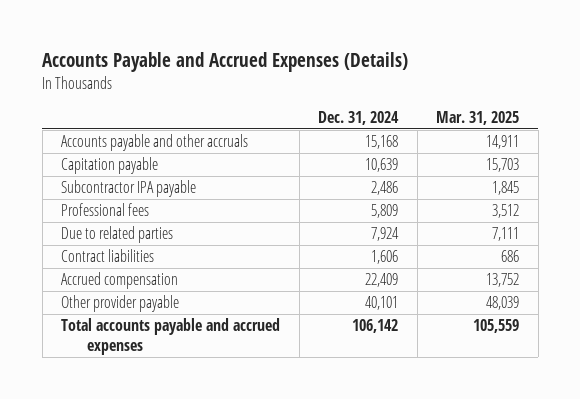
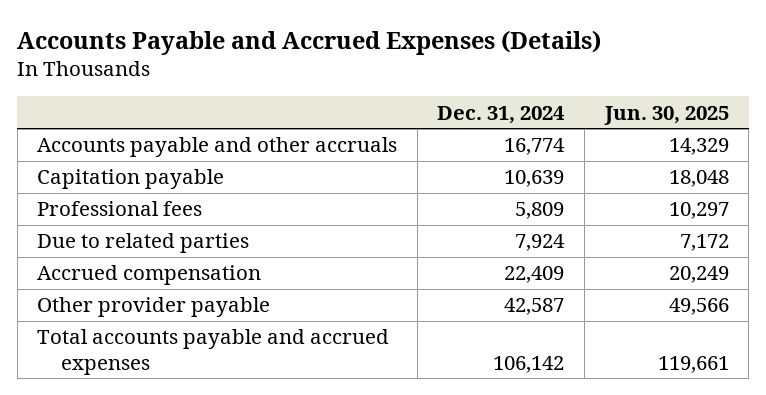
[436,110,520,125] Mar. 31, 2025 -> none
none -> [603,105,729,125] Jun. 30, 2025
[365,135,399,150] 15,168 -> [504,138,566,156] 16,774
[61,180,197,198] Subcontractor IPA payable -> none
[61,249,155,263] Contract liabilities -> none
[365,296,399,311] 40,101 -> [504,298,565,316] 42,587

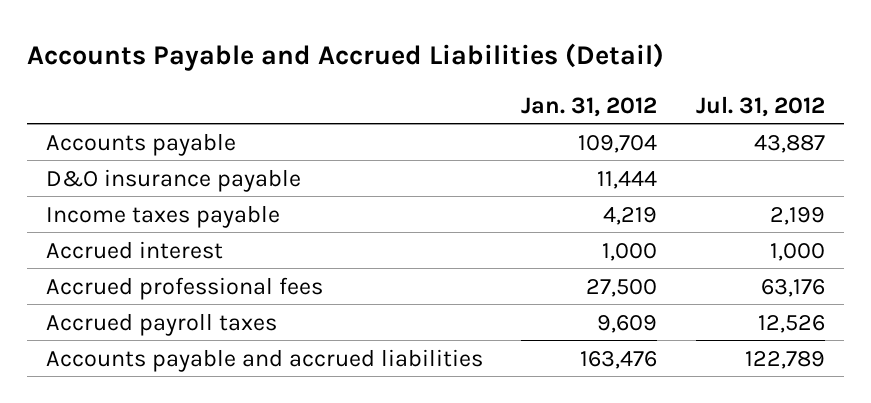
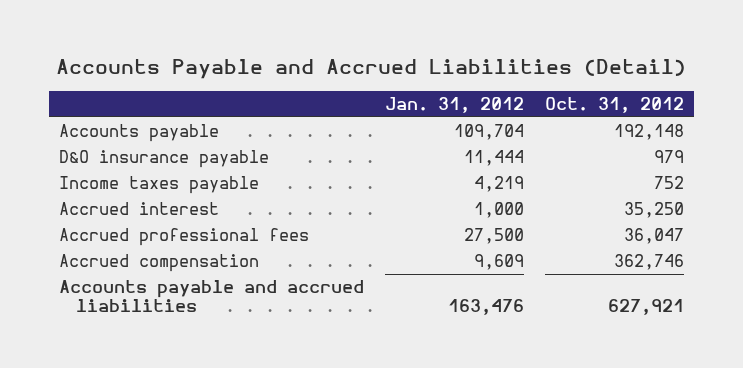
[695,95,825,117] Jul. 31, 2012 -> none
none -> [544,96,684,113] Oct. 31, 2012
[46,312,278,336] Accrued payroll taxes -> [59,254,260,273] Accrued compensation

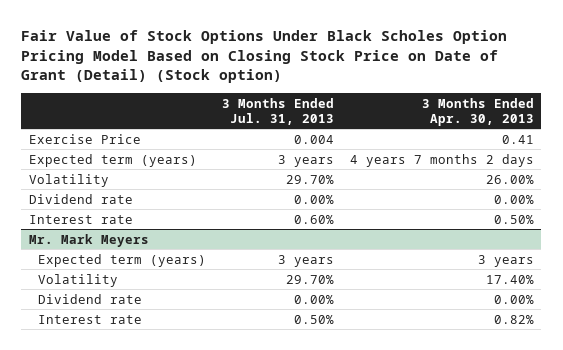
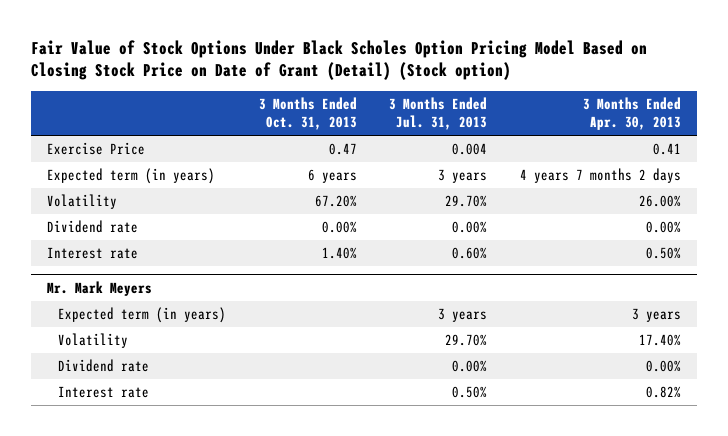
none -> [258,97,357,131] 3 Months Ended Oct. 31, 2013
[29,153,198,167] Expected term (years) -> [47,168,216,185] Expected term (in years)
[38,253,207,267] Expected term (years) -> [58,307,227,324] Expected term (in years)

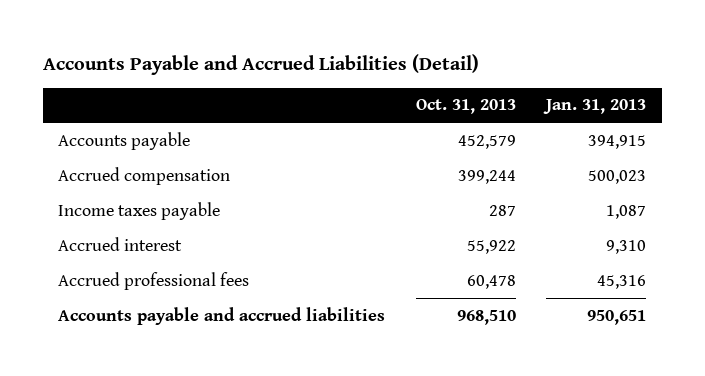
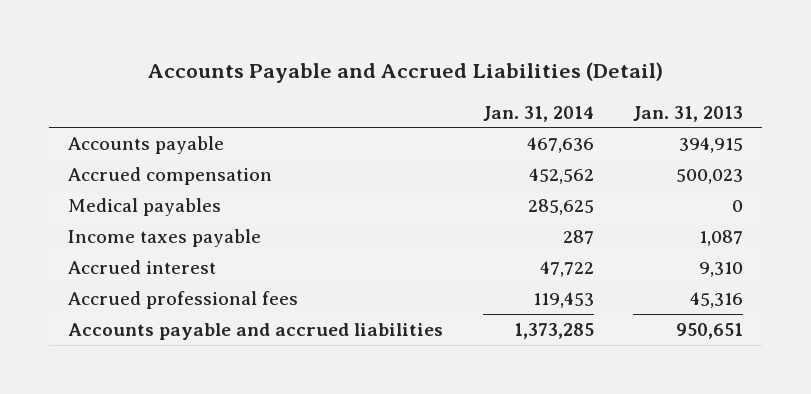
[415,99,516,115] Oct. 31, 2013 -> none
none -> [482,105,594,122] Jan. 31, 2014
none -> [68,197,222,216] Medical payables

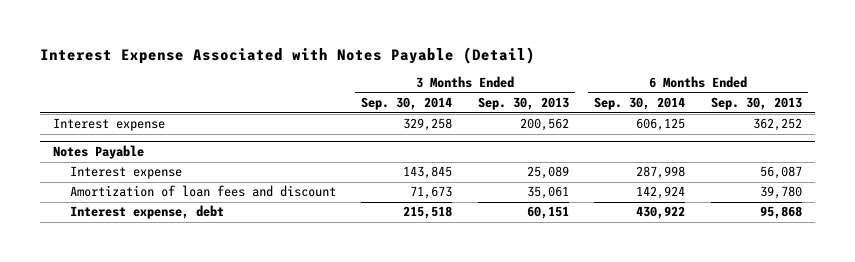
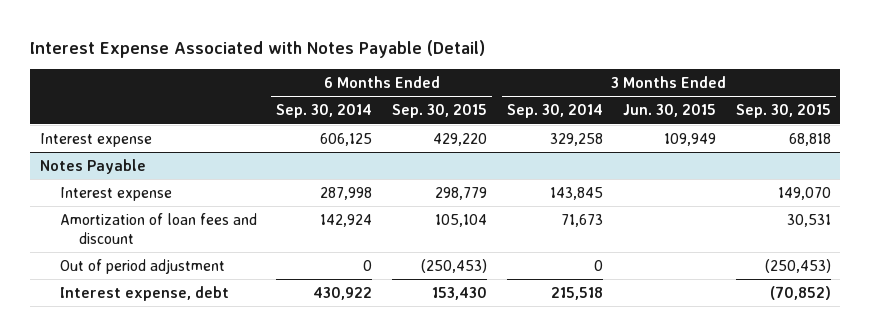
[477,97,569,111] Sep. 30, 2013 -> none
[711,97,803,111] Sep. 30, 2013 -> none
none -> [392,104,488,119] Sep. 30, 2015
none -> [622,104,716,118] Jun. 30, 2015
none -> [735,104,831,119] Sep. 30, 2015
none -> [59,258,225,274] Out of period adjustment

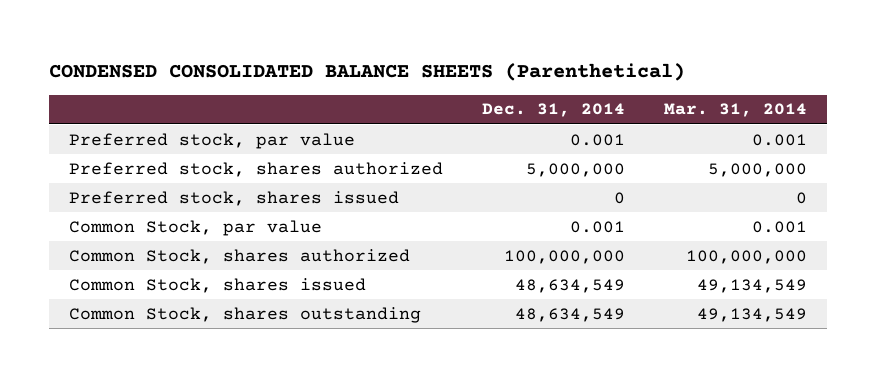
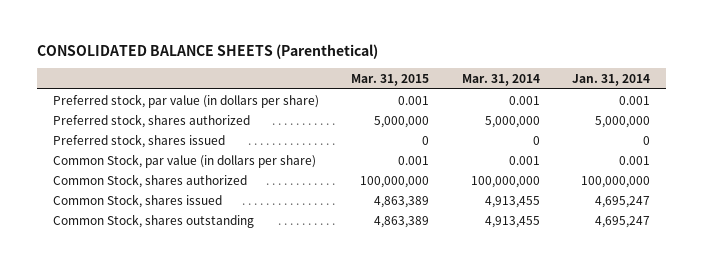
[49,62,686,81] CONDENSED CONSOLIDATED BALANCE SHEETS (Parenthetical) -> [37,44,379,60] CONSOLIDATED BALANCE SHEETS (Parenthetical)
[481,103,625,118] Dec. 31, 2014 -> none
none -> [351,73,430,86] Mar. 31, 2015
none -> [571,73,650,86] Jan. 31, 2014
[68,132,355,149] Preferred stock, par value -> [53,93,320,108] Preferred stock, par value (in dollars per share)
[68,219,322,236] Common Stock, par value -> [53,153,317,168] Common Stock, par value (in dollars per share)
[696,278,807,293] 49,134,549 -> [484,195,540,208] 4,913,455
[696,307,807,322] 49,134,549 -> [484,215,540,228] 4,913,455

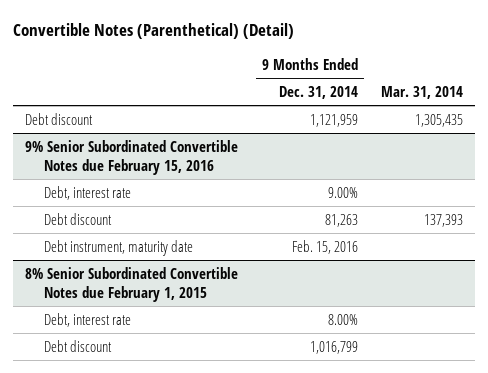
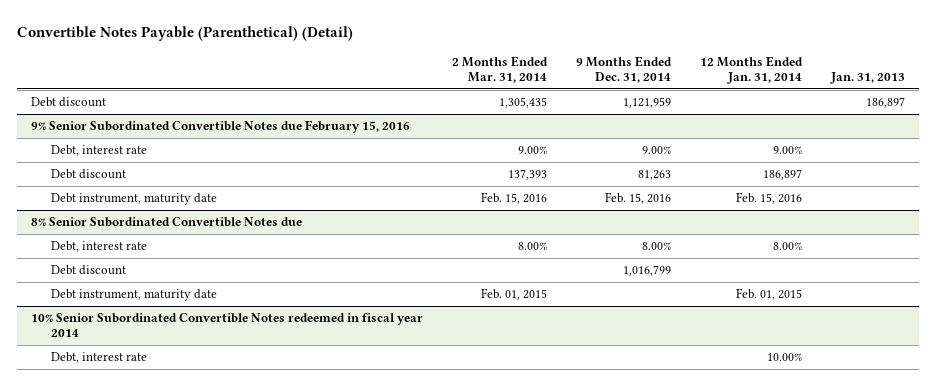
[12,22,294,39] Convertible Notes (Parenthetical) (Detail) -> [16,26,353,42] Convertible Notes Payable (Parenthetical) (Detail)
[381,85,464,99] Mar. 31, 2014 -> none
none -> [452,56,549,84] 2 Months Ended Mar. 31, 2014
none -> [699,56,803,85] 12 Months Ended Jan. 31, 2014
none -> [829,72,905,85] Jan. 31, 2013
[24,266,238,302] 8% Senior Subordinated Convertible Notes due February 1, 2015 -> [31,217,303,228] 8% Senior Subordinated Convertible Notes due
none -> [50,289,217,302] Debt instrument, maturity date
none -> [31,313,424,338] 10% Senior Subordinated Convertible Notes redeemed in fiscal year 2014
none -> [50,352,147,364] Debt, interest rate

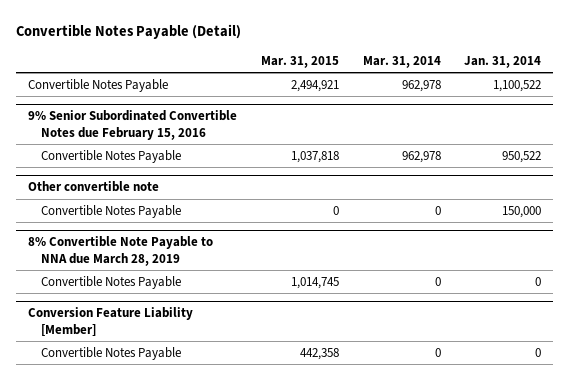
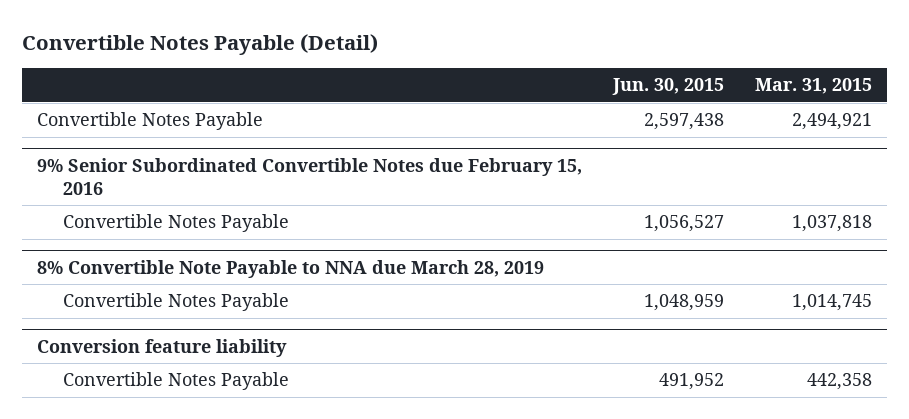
[362,55,441,68] Mar. 31, 2014 -> none
[464,55,542,68] Jan. 31, 2014 -> none
none -> [611,78,724,96] Jun. 30, 2015
[28,181,160,193] Other convertible note -> none
[40,204,181,218] Convertible Notes Payable -> none
[28,307,194,336] Conversion Feature Liability [Member] -> [37,338,288,357] Conversion feature liability

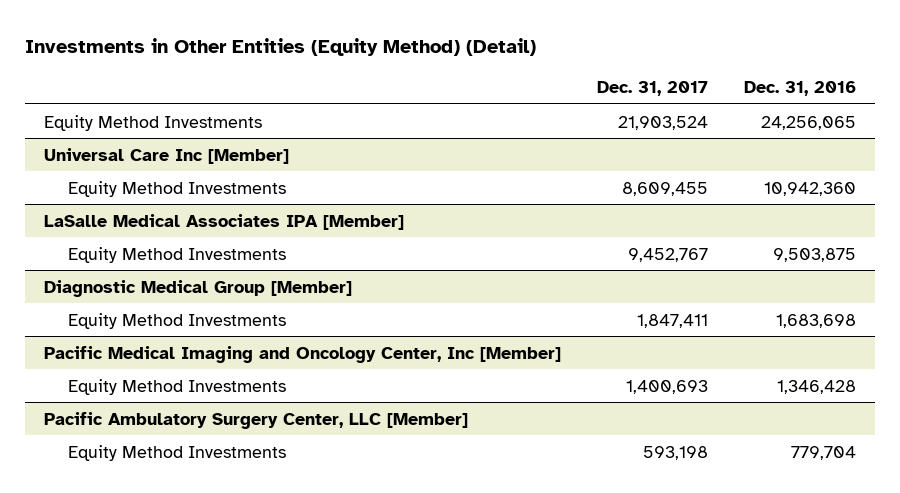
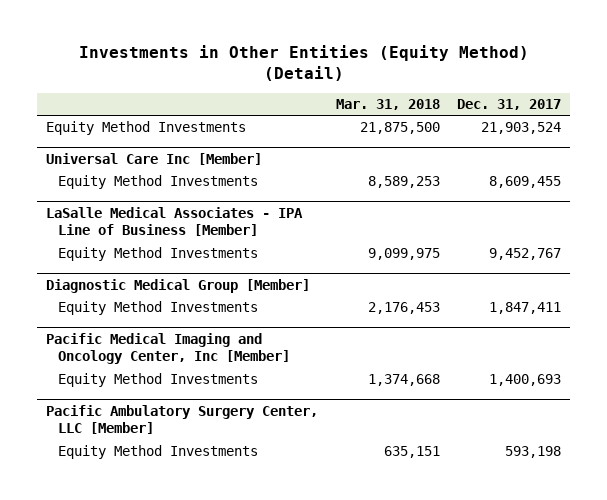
[744,80,857,96] Dec. 31, 2016 -> none
none -> [335,98,440,110] Mar. 31, 2018
[43,213,404,230] LaSalle Medical Associates IPA [Member] -> [46,206,304,237] LaSalle Medical Associates - IPA Line of Business [Member]

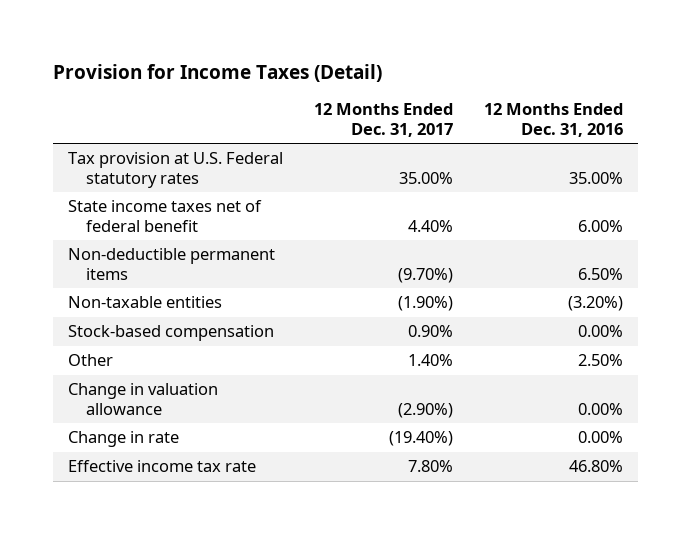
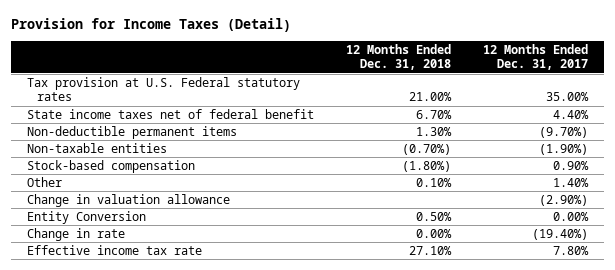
[484,103,624,137] 12 Months Ended Dec. 31, 2016 -> none
none -> [346,43,452,71] 12 Months Ended Dec. 31, 2018
none -> [27,210,147,224] Entity Conversion

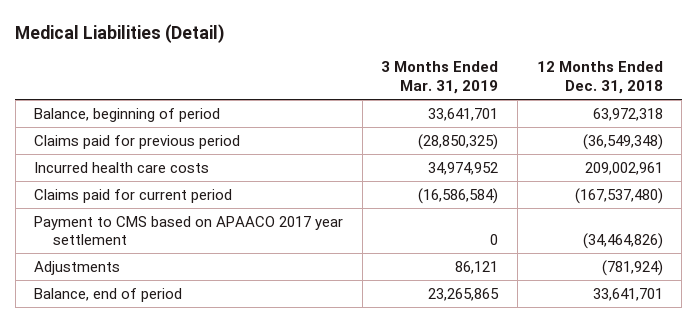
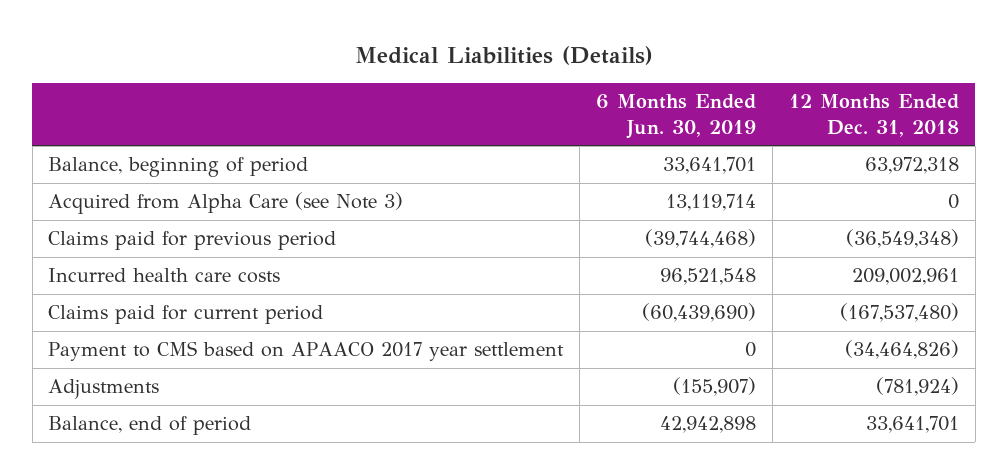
[15,23,226,43] Medical Liabilities (Detail) -> [354,46,653,66] Medical Liabilities (Details)
[381,61,499,95] 3 Months Ended Mar. 31, 2019 -> none
none -> [596,94,757,139] 6 Months Ended Jun. 30, 2019
none -> [48,192,404,215] Acquired from Alpha Care (see Note 3)

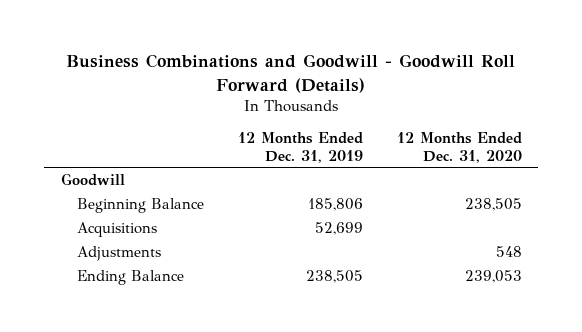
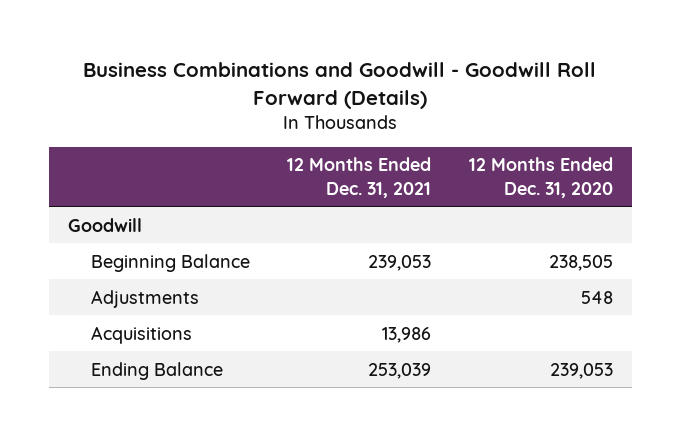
[237,132,363,163] 12 Months Ended Dec. 31, 2019 -> none
none -> [287,157,432,198] 12 Months Ended Dec. 31, 2021
[77,222,158,238] Acquisitions -> [90,325,192,344] Acquisitions

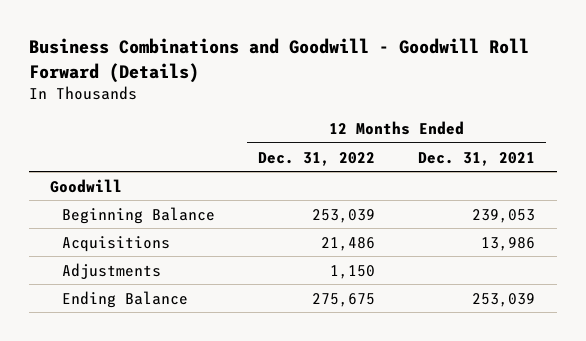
[468,157,613,198] 12 Months Ended Dec. 31, 2020 -> none
none -> [258,151,376,166] Dec. 31, 2022
[90,289,199,308] Adjustments -> [61,262,161,279] Adjustments

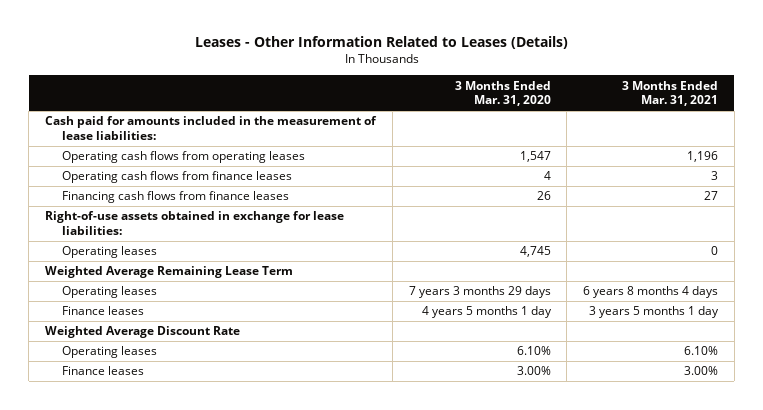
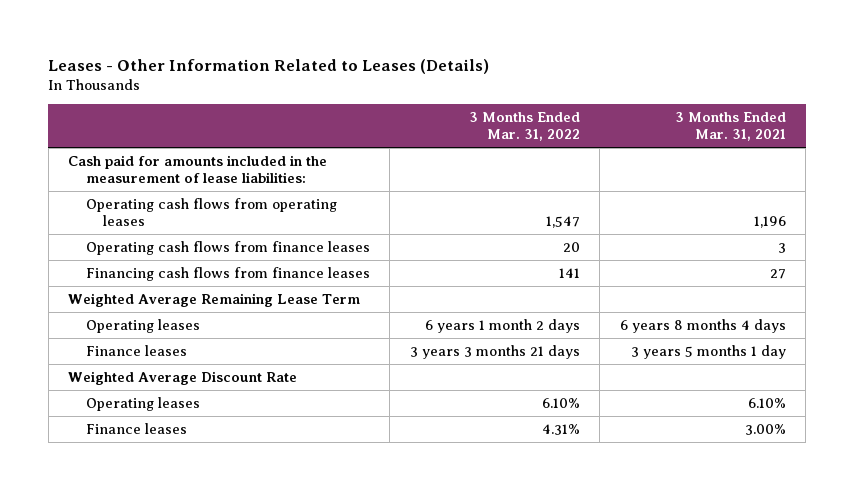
[454,80,551,107] 3 Months Ended Mar. 31, 2020 -> none
none -> [468,112,580,142] 3 Months Ended Mar. 31, 2022
[45,211,345,236] Right-of-use assets obtained in exchange for lease liabilities: -> none
[61,246,157,259] Operating leases -> none

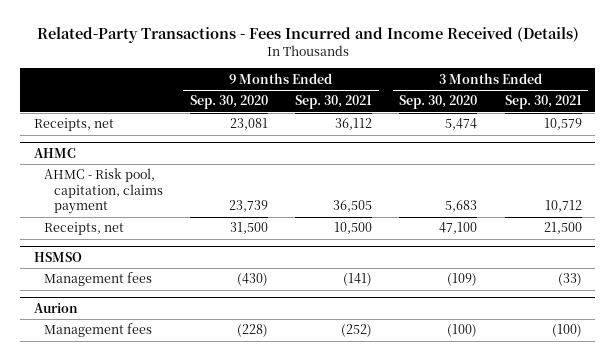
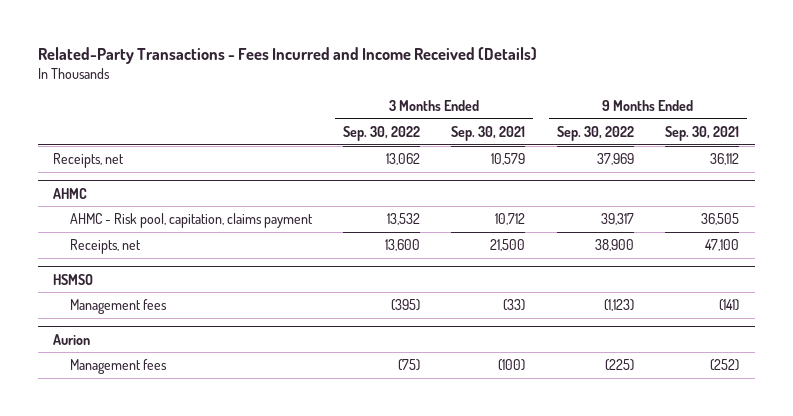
[190,95,269,110] Sep. 30, 2020 -> none
[399,95,478,110] Sep. 30, 2020 -> none
none -> [343,125,421,141] Sep. 30, 2022
none -> [556,125,634,141] Sep. 30, 2022
[334,222,373,235] 10,500 -> [705,239,740,252] 47,100

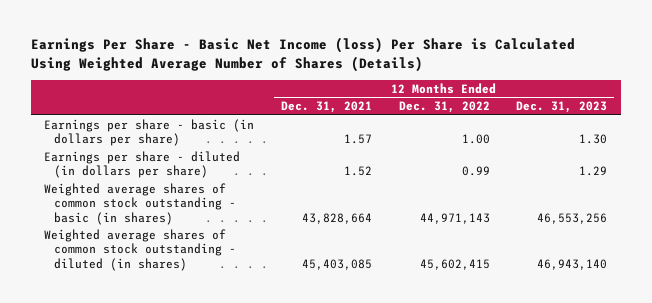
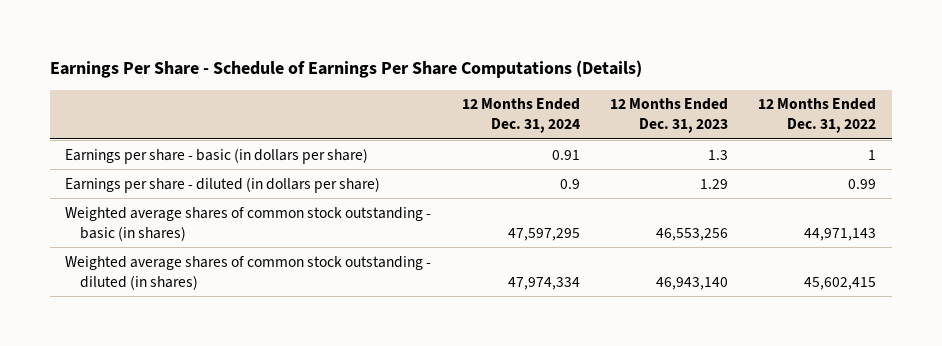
[30,37,575,72] Earnings Per Share - Basic Net Income (loss) Per Share is Calculated Using Weighted Average Number of Shares (Details) -> [49,60,642,79] Earnings Per Share - Schedule of Earnings Per Share Computations (Details)
[280,101,372,114] Dec. 31, 2021 -> none
none -> [461,98,580,134] 12 Months Ended Dec. 31, 2024
[461,134,490,145] 1.00 -> [868,149,877,160] 1
[579,134,608,145] 1.30 -> [708,149,729,160] 1.3

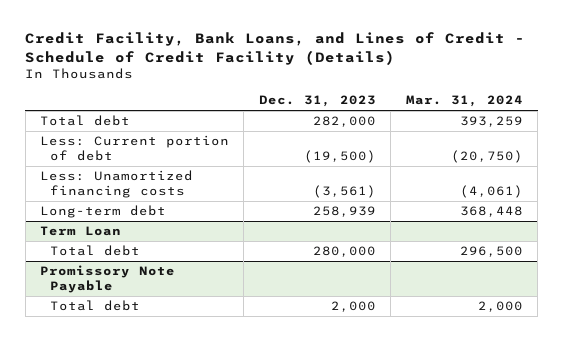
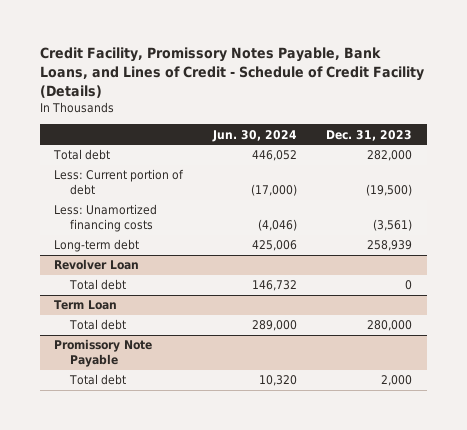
[25,32,526,65] Credit Facility, Bank Loans, and Lines of Credit - Schedule of Credit Facility (Details) -> [39,47,424,98] Credit Facility, Promissory Notes Payable, Bank Loans, and Lines of Credit - Schedule of Credit Facility (Details)
[405,95,523,108] Mar. 31, 2024 -> none
none -> [211,129,297,142] Jun. 30, 2024
none -> [54,259,140,271] Revolver Loan
none -> [68,279,126,291] Total debt

